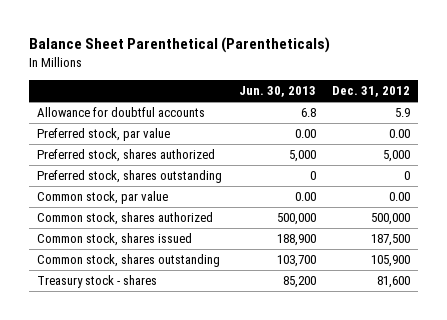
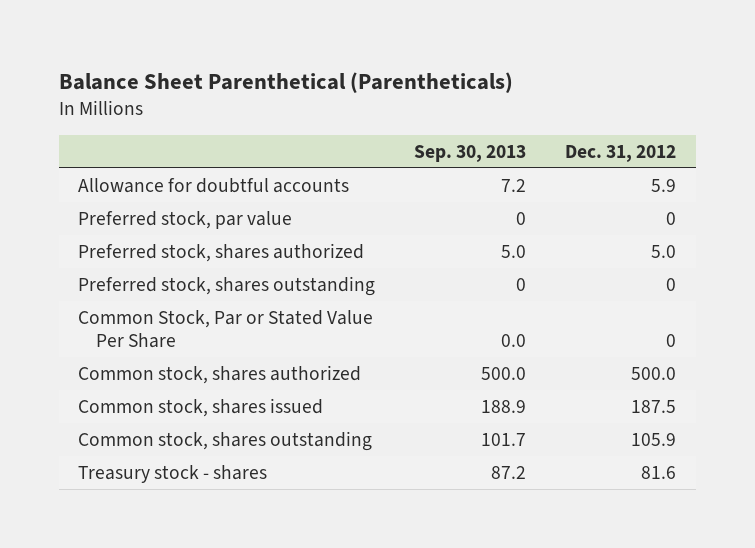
[238,86,316,98] Jun. 30, 2013 -> none
none -> [414,144,527,162] Sep. 30, 2013
[388,129,410,139] 0.00 -> [666,212,677,226] 0
[382,150,410,163] 5,000 -> [651,245,677,259] 5.0
[37,191,169,205] Common stock, par value -> [78,310,374,348] Common Stock, Par or Stated Value Per Share
[388,192,410,202] 0.00 -> [666,333,677,347] 0
[370,213,410,226] 500,000 -> [631,367,677,381] 500.0
[370,234,410,247] 187,500 -> [631,400,677,414] 187.5
[370,255,410,268] 105,900 -> [631,433,677,447] 105.9
[376,276,410,289] 81,600 -> [641,466,677,480] 81.6

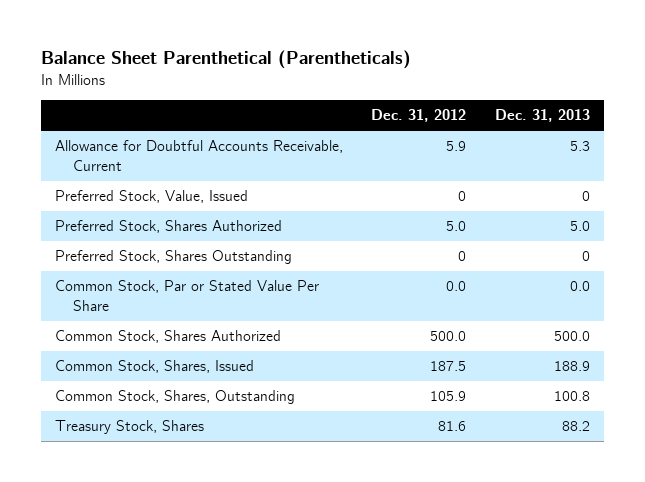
[414,144,527,162] Sep. 30, 2013 -> none
none -> [494,109,590,123] Dec. 31, 2013
[78,178,350,194] Allowance for doubtful accounts -> [55,140,344,171] Allowance for Doubtful Accounts Receivable, Current
[78,211,293,230] Preferred stock, par value -> [55,190,249,204] Preferred Stock, Value, Issued
[78,243,365,263] Preferred stock, shares authorized -> [55,220,283,234] Preferred Stock, Shares Authorized
[78,276,376,297] Preferred stock, shares outstanding -> [55,250,293,265] Preferred Stock, Shares Outstanding
[666,333,677,347] 0 -> [446,281,467,292] 0.0
[78,365,362,385] Common stock, shares authorized -> [55,330,282,344] Common Stock, Shares Authorized
[78,398,324,418] Common stock, shares issued -> [55,360,255,374] Common Stock, Shares, Issued
[78,431,373,452] Common stock, shares outstanding -> [55,390,296,405] Common Stock, Shares, Outstanding
[78,465,268,484] Treasury stock - shares -> [55,420,205,435] Treasury Stock, Shares

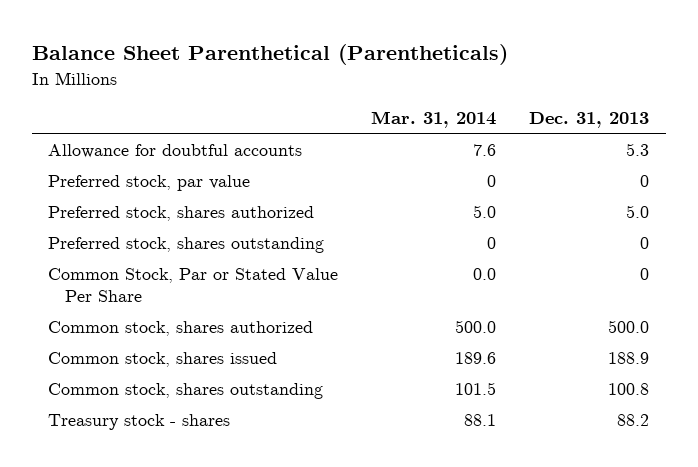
[371,109,467,123] Dec. 31, 2012 -> none
none -> [371,111,497,129] Mar. 31, 2014
[55,140,344,171] Allowance for Doubtful Accounts Receivable, Current -> [48,143,303,158] Allowance for doubtful accounts
[55,190,249,204] Preferred Stock, Value, Issued -> [48,174,251,191] Preferred stock, par value
[55,220,283,234] Preferred Stock, Shares Authorized -> [48,205,315,221] Preferred stock, shares authorized
[55,250,293,265] Preferred Stock, Shares Outstanding -> [48,236,325,253] Preferred stock, shares outstanding
[569,281,590,292] 0.0 -> [640,267,650,280] 0
[55,330,282,344] Common Stock, Shares Authorized -> [48,320,314,336] Common stock, shares authorized
[55,360,255,374] Common Stock, Shares, Issued -> [48,351,278,367] Common stock, shares issued
[55,390,296,405] Common Stock, Shares, Outstanding -> [48,382,324,399] Common stock, shares outstanding
[55,420,205,435] Treasury Stock, Shares -> [48,413,231,430] Treasury stock - shares

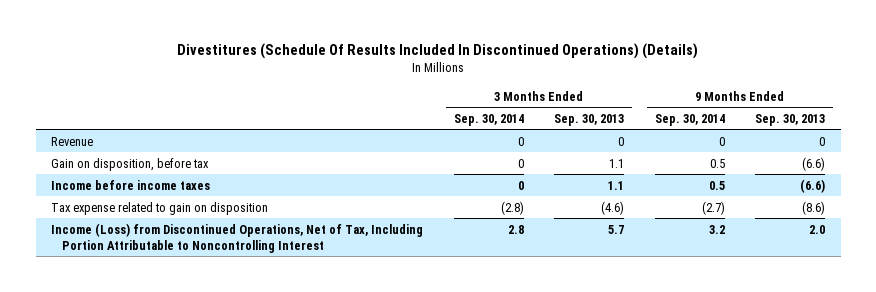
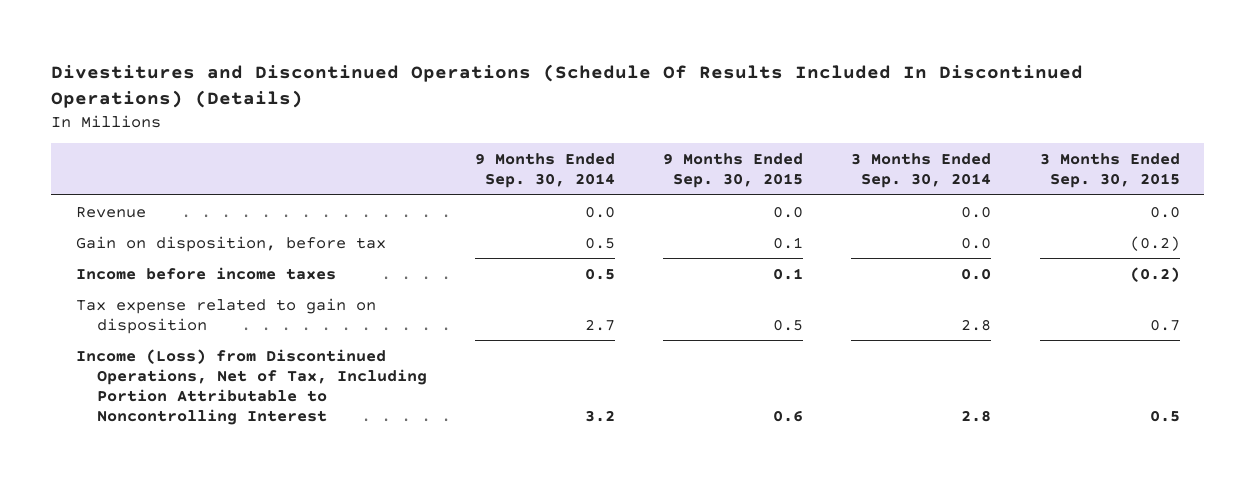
[177,43,699,60] Divestitures (Schedule Of Results Included In Discontinued Operations) (Details) -> [51,63,1084,108] Divestitures and Discontinued Operations (Schedule Of Results Included In Discontinued Operations) (Details)
[554,113,625,126] Sep. 30, 2013 -> none
[755,113,826,126] Sep. 30, 2013 -> none
none -> [663,153,804,189] 9 Months Ended Sep. 30, 2015
none -> [1039,153,1180,189] 3 Months Ended Sep. 30, 2015
[517,136,524,146] 0 -> [961,205,992,218] 0.0
[718,136,725,146] 0 -> [585,205,616,218] 0.0
[517,158,524,168] 0 -> [961,236,992,249] 0.0
[517,180,524,190] 0 -> [961,267,992,280] 0.0
[500,200,524,215] (2.8) -> [961,318,992,331] 2.8
[701,200,725,215] (2.7) -> [585,318,616,331] 2.7

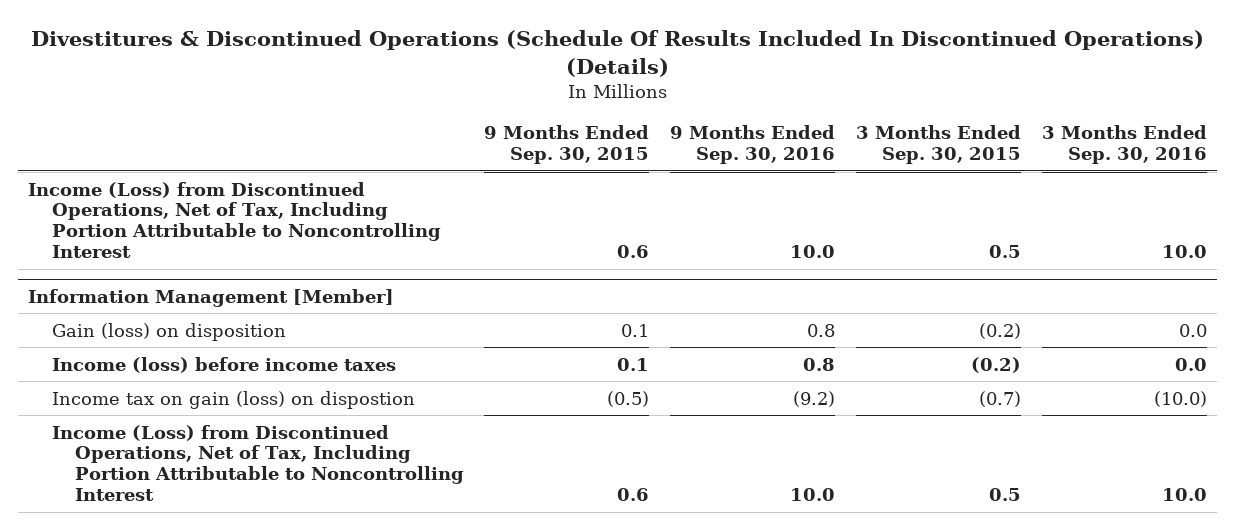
[51,63,1084,108] Divestitures and Discontinued Operations (Schedule Of Results Included In Discontinued Operations) (Details) -> [30,29,1204,77] Divestitures & Discontinued Operations (Schedule Of Results Included In Discontinued Operations) (Details)
[475,153,616,189] 9 Months Ended Sep. 30, 2014 -> none
[851,153,992,189] 3 Months Ended Sep. 30, 2014 -> none
none -> [670,125,836,165] 9 Months Ended Sep. 30, 2016
none -> [1041,125,1207,165] 3 Months Ended Sep. 30, 2016
[75,206,146,218] Revenue -> none
[75,235,386,252] Gain on disposition, before tax -> none
[75,266,336,280] Income before income taxes -> none
[75,297,376,334] Tax expense related to gain on disposition -> none
none -> [28,288,395,307] Information Management [Member]
none -> [51,322,286,341] Gain (loss) on disposition
none -> [51,356,396,373] Income (loss) before income taxes
none -> [51,390,415,409] Income tax on gain (loss) on dispostion
none -> [51,424,464,502] Income (Loss) from Discontinued Operations, Net of Tax, Including Portion Attributable to Noncontrolling Interest

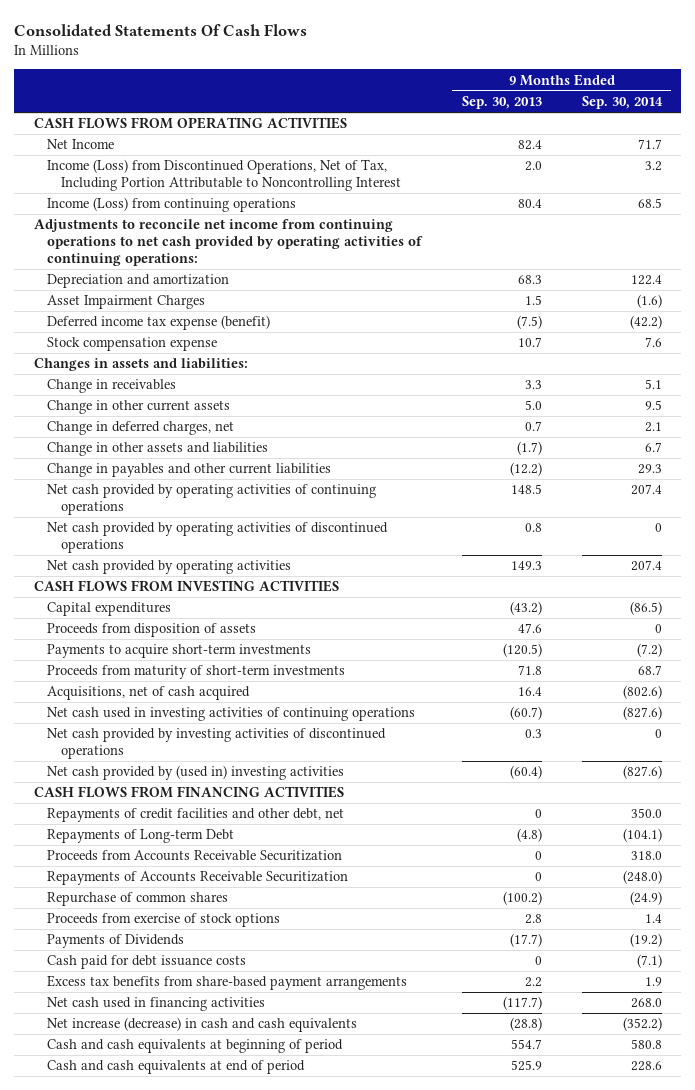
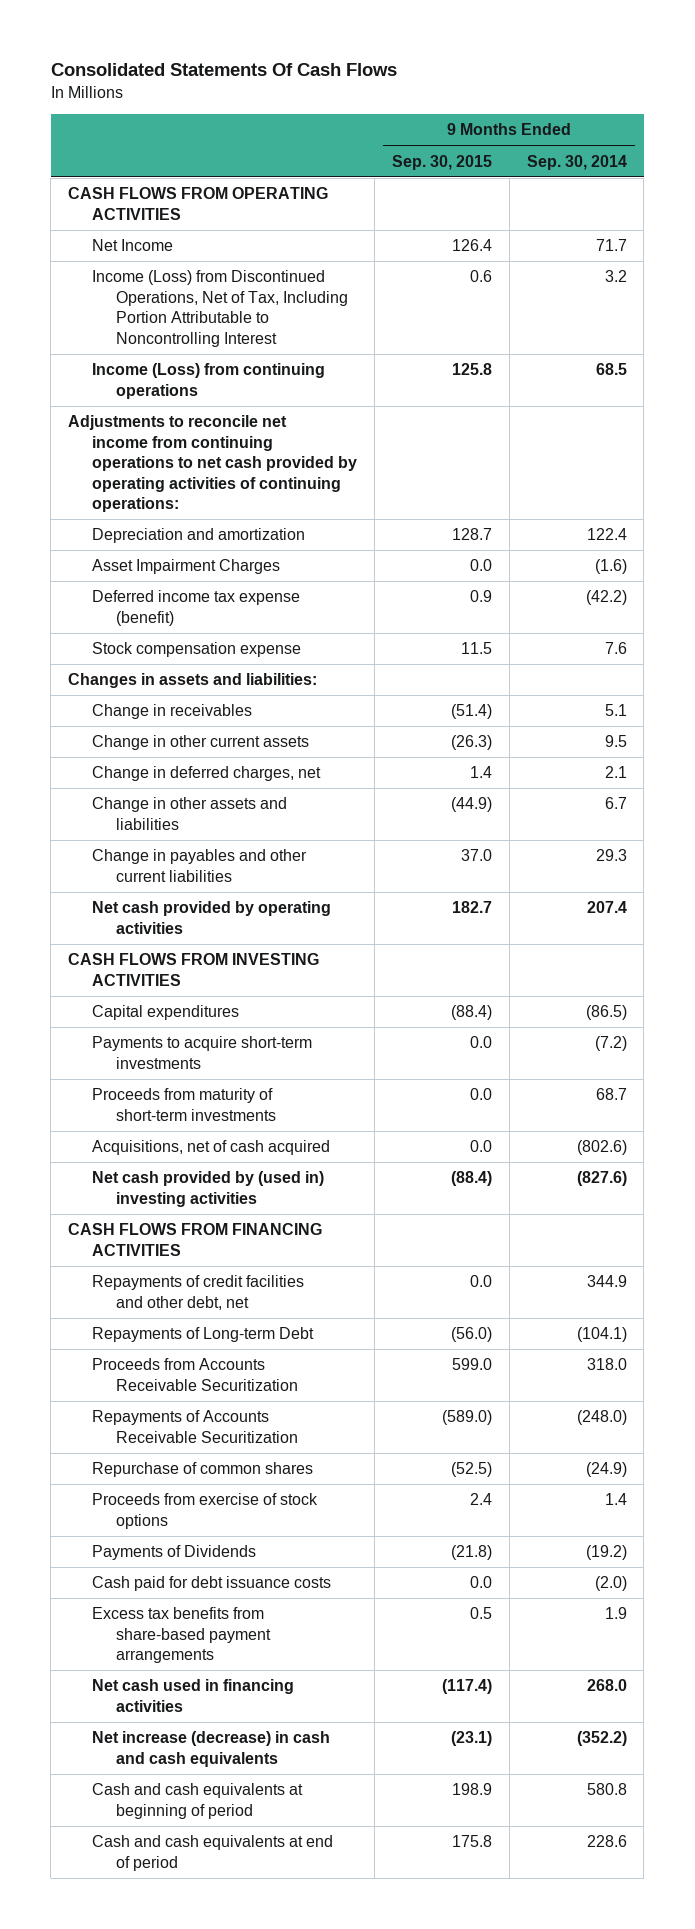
[462,96,543,110] Sep. 30, 2013 -> none
none -> [391,154,492,170] Sep. 30, 2015
[47,484,377,516] Net cash provided by operating activities of continuing operations -> none
[47,522,389,554] Net cash provided by operating activities of discontinued operations -> none
[47,623,257,638] Proceeds from disposition of assets -> none
[47,707,416,722] Net cash used in investing activities of continuing operations -> none
[47,728,387,760] Net cash provided by investing activities of discontinued operations -> none
[630,808,662,819] 350.0 -> [586,1275,627,1288] 344.9
[636,954,662,969] (7.1) -> [594,1576,627,1592] (2.0)

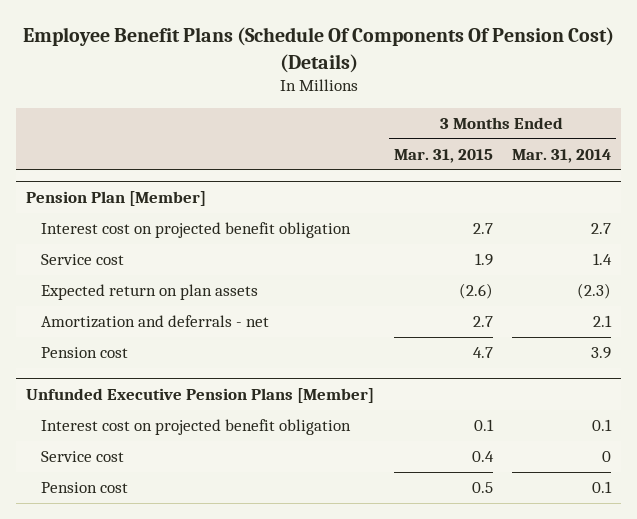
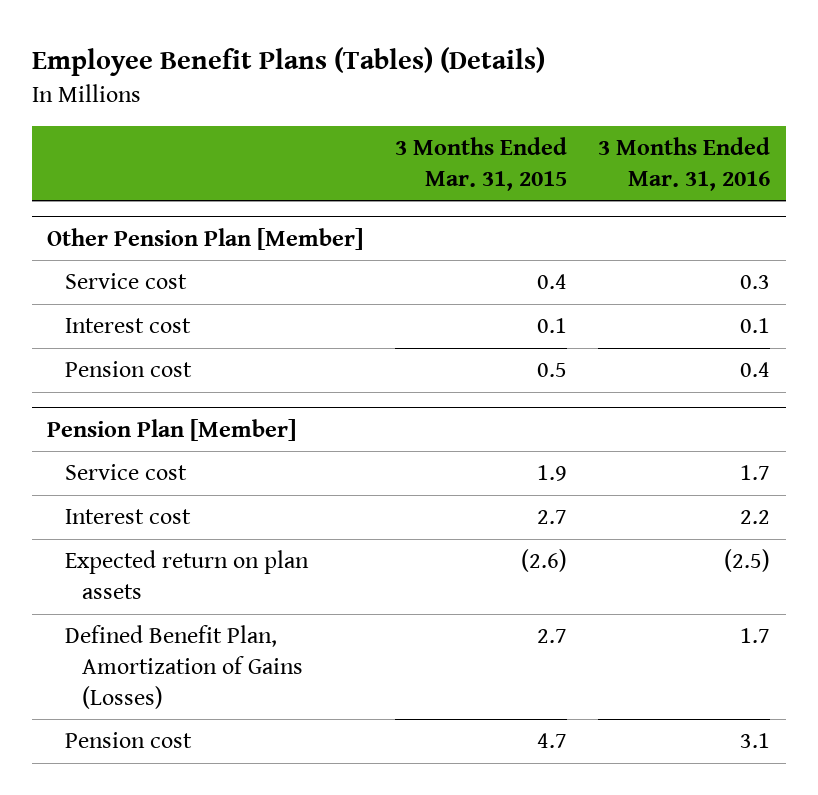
[22,27,614,73] Employee Benefit Plans (Schedule Of Components Of Pension Cost) (Details) -> [31,47,545,77] Employee Benefit Plans (Tables) (Details)
[512,149,612,164] Mar. 31, 2014 -> none
none -> [598,137,771,191] 3 Months Ended Mar. 31, 2016
none -> [47,227,364,250] Other Pension Plan [Member]
none -> [64,273,187,290] Service cost
none -> [64,318,191,334] Interest cost
none -> [64,361,192,378] Pension cost
[41,222,352,239] Interest cost on projected benefit obligation -> none
none -> [64,509,191,525] Interest cost
[41,315,270,329] Amortization and deferrals - net -> none
none -> [64,625,304,709] Defined Benefit Plan, Amortization of Gains (Losses)
[26,387,375,403] Unfunded Executive Pension Plans [Member] -> none
[41,419,352,436] Interest cost on projected benefit obligation -> none
[41,451,125,463] Service cost -> none
[41,482,129,494] Pension cost -> none

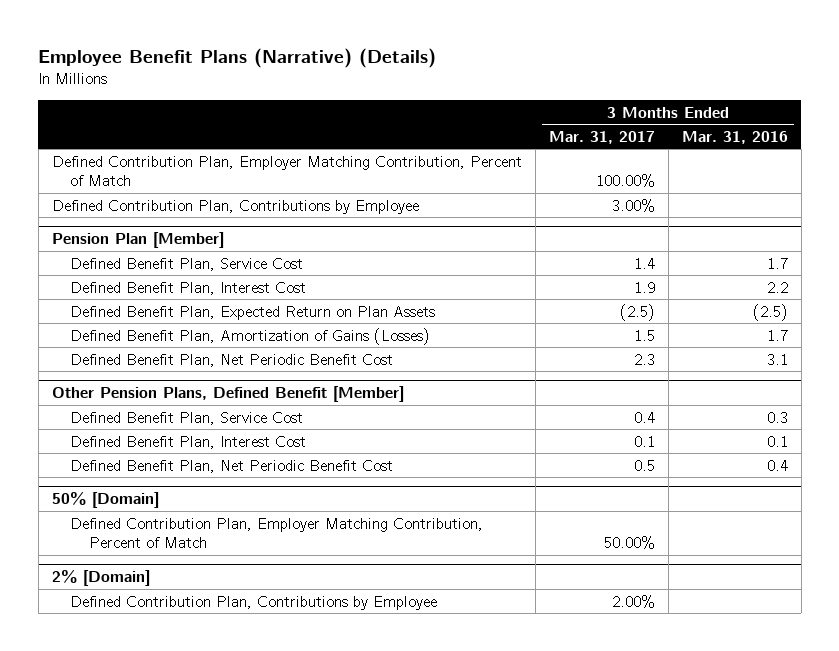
[31,47,545,77] Employee Benefit Plans (Tables) (Details) -> [38,47,437,68] Employee Benefit Plans (Narrative) (Details)
[394,137,567,191] 3 Months Ended Mar. 31, 2015 -> none
none -> [548,130,655,144] Mar. 31, 2017
[47,227,364,250] Other Pension Plan [Member] -> none
[64,273,187,290] Service cost -> none
[64,318,191,334] Interest cost -> none
[64,361,192,378] Pension cost -> none
none -> [51,155,522,187] Defined Contribution Plan, Employer Matching Contribution, Percent of Match
none -> [51,199,419,214] Defined Contribution Plan, Contributions by Employee
[64,464,187,481] Service cost -> [70,257,304,271] Defined Benefit Plan, Service Cost
[64,509,191,525] Interest cost -> [70,281,307,295] Defined Benefit Plan, Interest Cost
[64,550,309,600] Expected return on plan assets -> [70,305,436,320] Defined Benefit Plan, Expected Return on Plan Assets
[64,732,192,749] Pension cost -> [70,353,394,367] Defined Benefit Plan, Net Periodic Benefit Cost
none -> [51,386,404,403] Other Pension Plans, Defined Benefit [Member]
none -> [70,411,304,425] Defined Benefit Plan, Service Cost
none -> [70,435,307,449] Defined Benefit Plan, Interest Cost
none -> [70,459,394,473] Defined Benefit Plan, Net Periodic Benefit Cost
none -> [51,492,159,509] 50% [Domain]
none -> [70,517,484,549] Defined Contribution Plan, Employer Matching Contribution, Percent of Match
none -> [51,570,150,587] 2% [Domain]
none -> [70,595,438,610] Defined Contribution Plan, Contributions by Employee

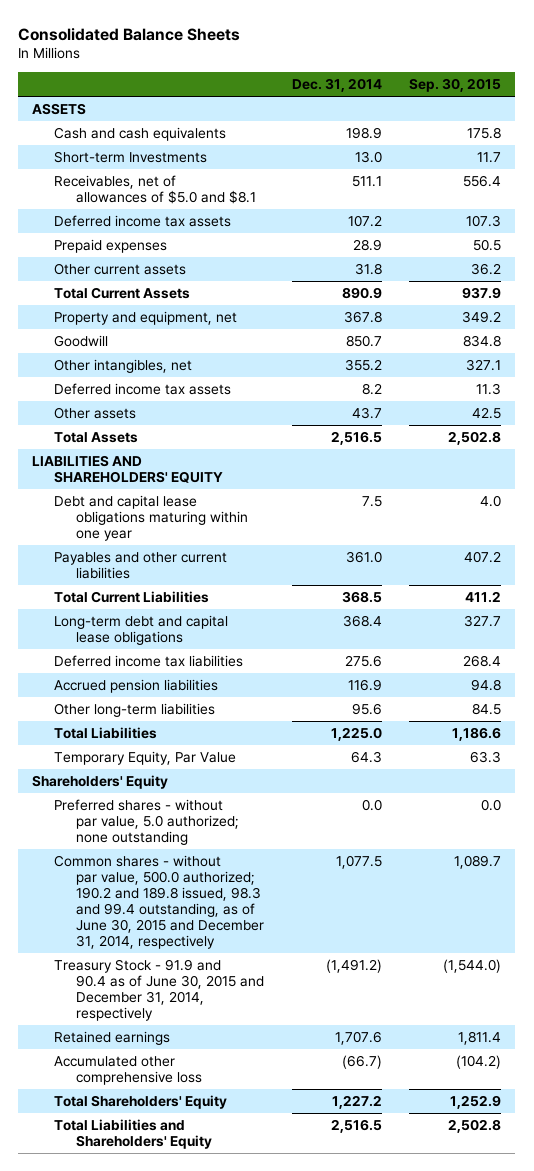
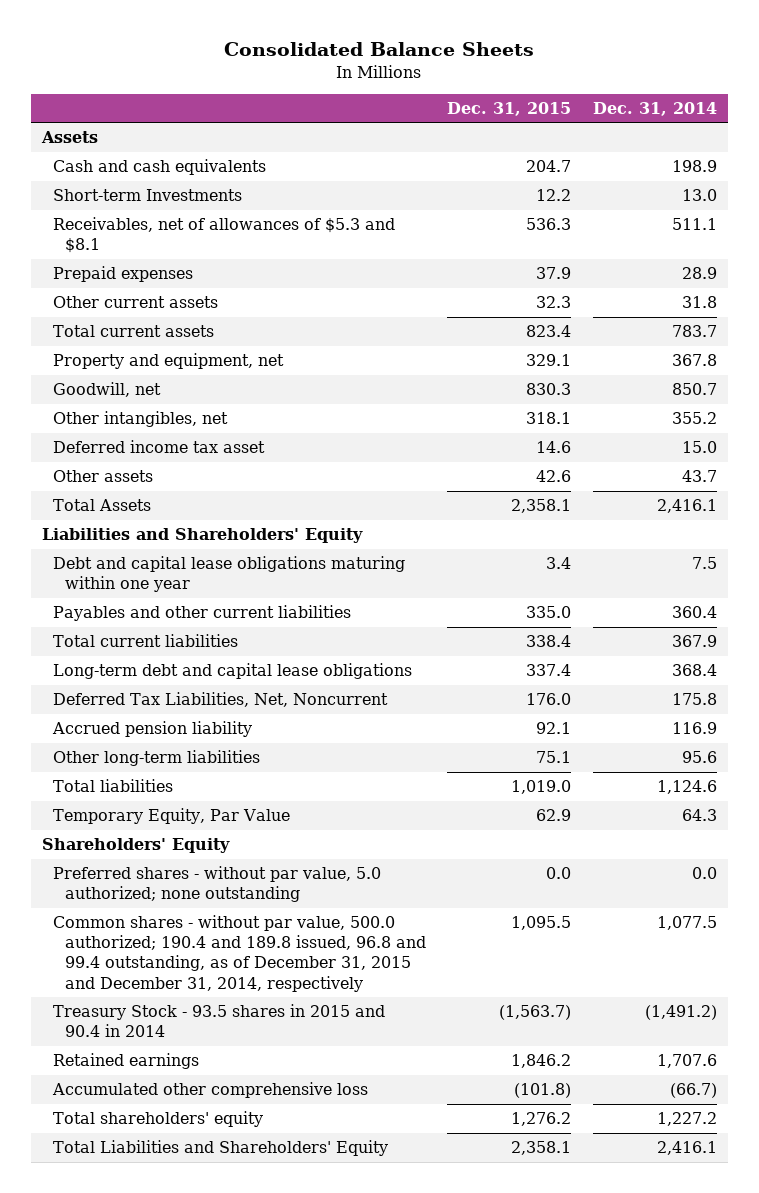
[409,78,502,93] Sep. 30, 2015 -> none
none -> [447,101,572,116] Dec. 31, 2015
[32,102,87,115] ASSETS -> [40,131,98,144] Assets
[53,214,231,227] Deferred income tax assets -> none
[53,174,256,204] Receivables, net of allowances of $5.0 and $8.1 -> [53,217,396,254] Receivables, net of allowances of $5.3 and $8.1
[53,286,190,299] Total Current Assets -> [53,325,215,338] Total current assets
[341,286,382,299] 890.9 -> [672,325,718,338] 783.7
[53,334,108,347] Goodwill -> [53,382,162,398] Goodwill, net
[53,382,231,395] Deferred income tax assets -> [53,440,266,454] Deferred income tax asset
[361,382,382,395] 8.2 -> [682,441,718,454] 15.0
[330,430,382,445] 2,516.5 -> [657,499,718,514] 2,416.1
[32,454,223,483] LIABILITIES AND SHAREHOLDERS' EQUITY -> [41,528,363,544] Liabilities and Shareholders' Equity
[345,550,382,563] 361.0 -> [672,606,718,619] 360.4
[53,590,209,603] Total Current Liabilities -> [53,634,239,648] Total current liabilities
[341,590,382,603] 368.5 -> [672,635,718,648] 367.9
[53,654,243,667] Deferred income tax liabilities -> [53,692,389,708] Deferred Tax Liabilities, Net, Noncurrent
[344,654,382,667] 275.6 -> [672,693,718,706] 175.8
[53,678,218,693] Accrued pension liabilities -> [52,721,253,738] Accrued pension liability
[53,726,157,739] Total Liabilities -> [53,779,174,793] Total liabilities
[330,726,382,741] 1,225.0 -> [657,780,718,795] 1,124.6
[53,854,264,949] Common shares - without par value, 500.0 authorized; 190.2 and 189.8 issued, 98.3 and 99.4 outstanding, as of June 30, 2015 and December 31, 2014, respectively -> [53,915,426,992] Common shares - without par value, 500.0 authorized; 190.4 and 189.8 issued, 96.8 and 99.4 outstanding, as of December 31, 2015 and December 31, 2014, respectively
[53,958,264,1021] Treasury Stock - 91.9 and 90.4 as of June 30, 2015 and December 31, 2014, respectively -> [53,1004,386,1038] Treasury Stock - 93.5 shares in 2015 and 90.4 in 2014
[53,1094,227,1109] Total Shareholders' Equity -> [53,1111,264,1128] Total shareholders' equity
[330,1118,382,1133] 2,516.5 -> [657,1141,718,1156] 2,416.1

